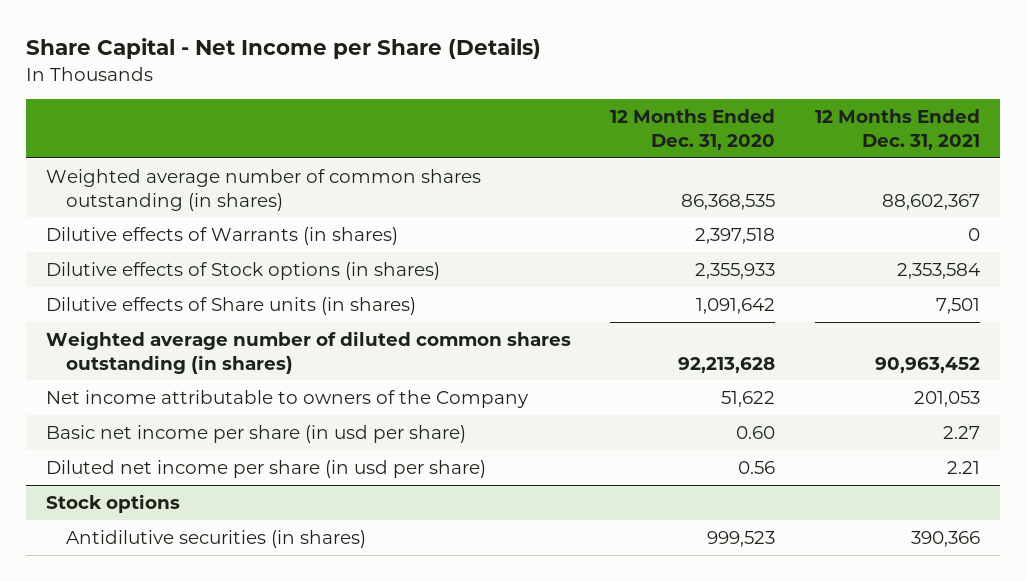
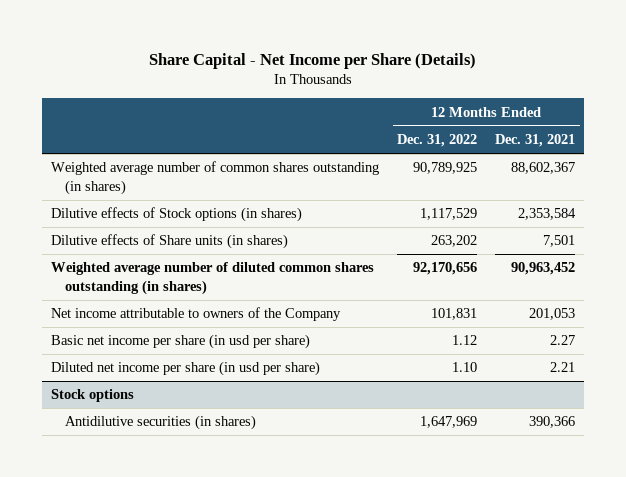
[610,109,776,150] 12 Months Ended Dec. 31, 2020 -> none
none -> [397,134,478,148] Dec. 31, 2022
[46,226,399,245] Dilutive effects of Warrants (in shares) -> none

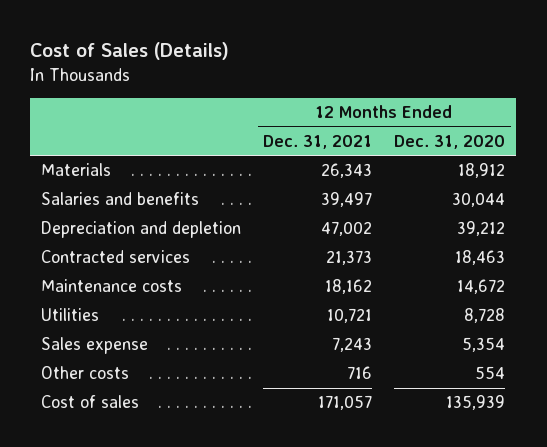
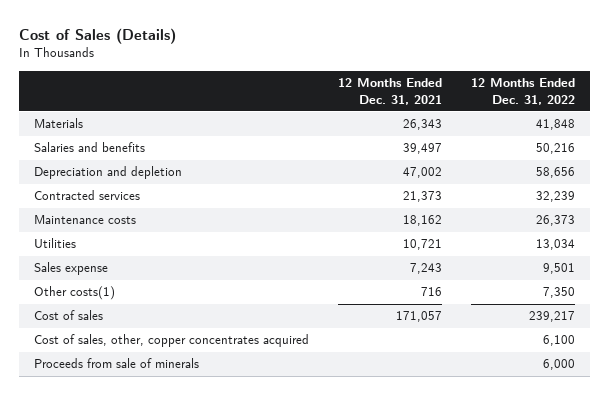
[394,134,506,149] Dec. 31, 2020 -> none
none -> [471,77,576,105] 12 Months Ended Dec. 31, 2022
[41,366,130,380] Other costs -> [34,286,116,301] Other costs(1)
none -> [34,334,310,348] Cost of sales, other, copper concentrates acquired
none -> [34,358,200,369] Proceeds from sale of minerals

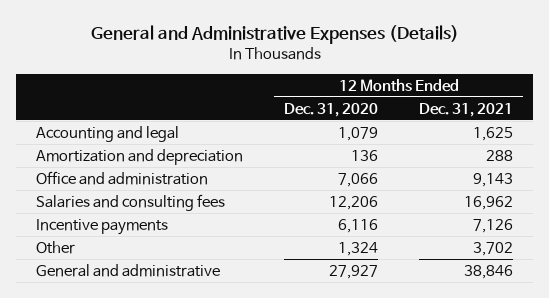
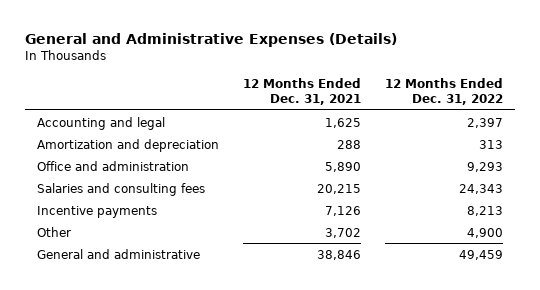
[284,102,379,117] Dec. 31, 2020 -> none
none -> [385,78,504,106] 12 Months Ended Dec. 31, 2022
[472,172,513,187] 9,143 -> [324,161,361,172] 5,890
[463,195,513,210] 16,962 -> [316,183,361,194] 20,215

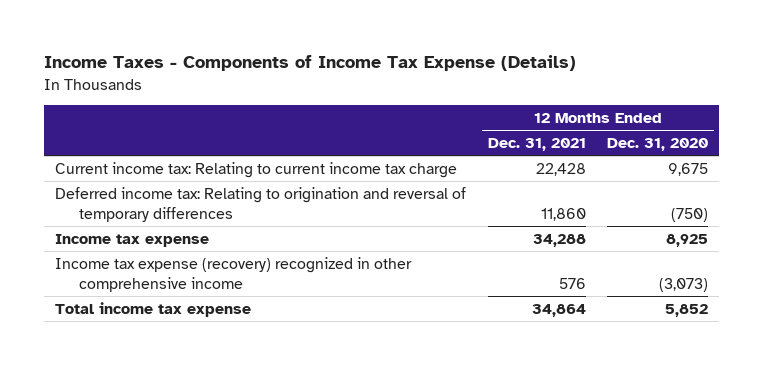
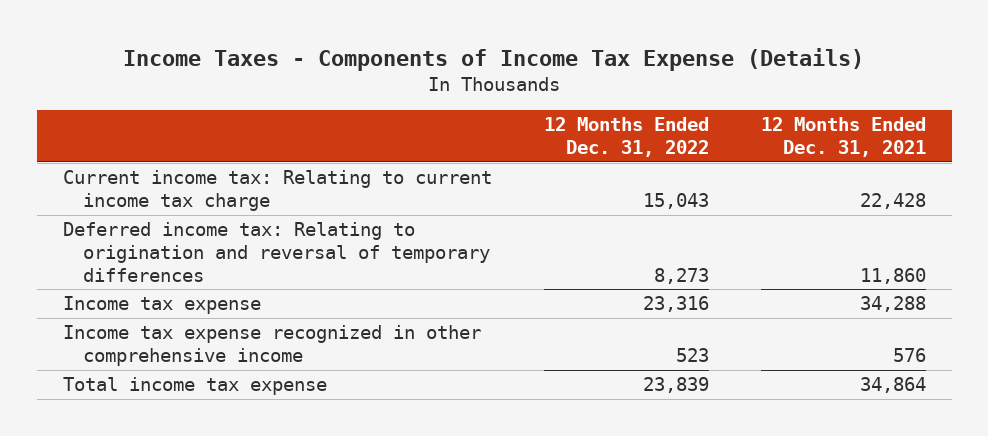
[607,138,709,152] Dec. 31, 2020 -> none
none -> [543,117,709,157] 12 Months Ended Dec. 31, 2022
[54,256,412,292] Income tax expense (recovery) recognized in other comprehensive income -> [62,325,481,367] Income tax expense recognized in other comprehensive income

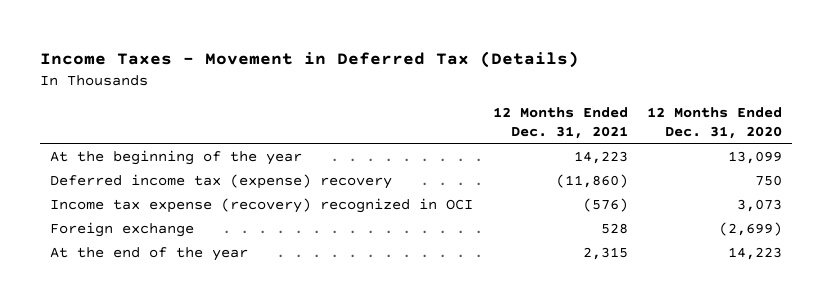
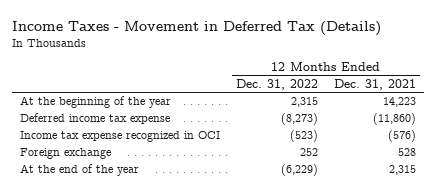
[647,107,783,139] 12 Months Ended Dec. 31, 2020 -> none
none -> [236,78,319,90] Dec. 31, 2022
[49,173,392,189] Deferred income tax (expense) recovery -> [20,113,171,125] Deferred income tax expense
[49,197,473,213] Income tax expense (recovery) recognized in OCI -> [20,131,221,143] Income tax expense recognized in OCI

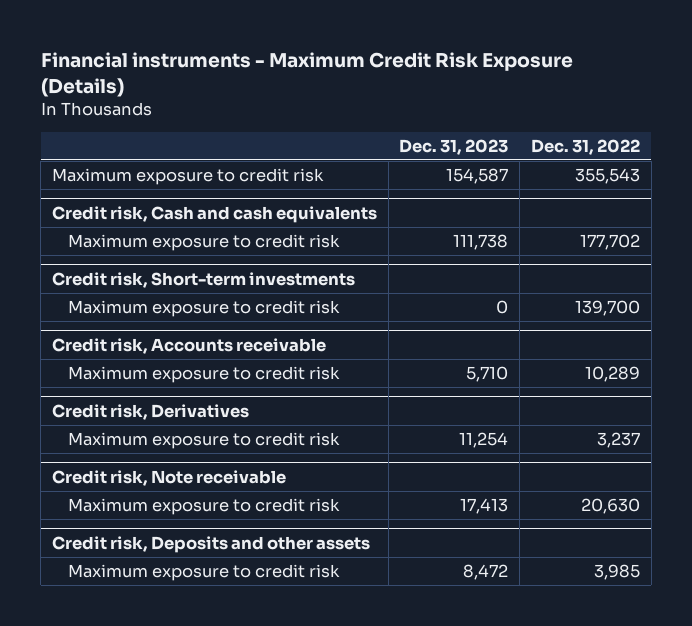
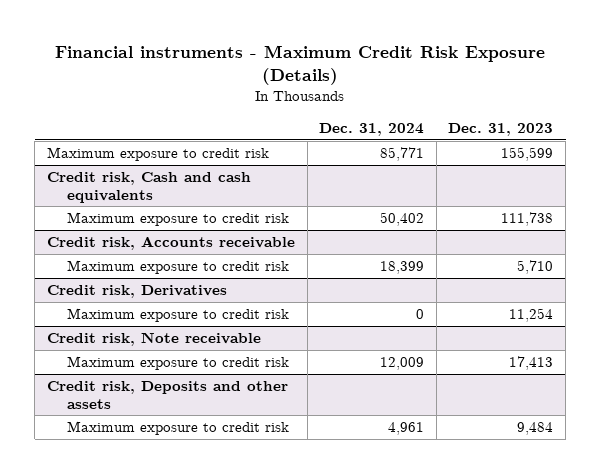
[530,138,640,155] Dec. 31, 2022 -> none
none -> [319,123,425,137] Dec. 31, 2024
[446,168,509,185] 154,587 -> [501,147,554,162] 155,599
[51,271,355,288] Credit risk, Short-term investments -> none
[68,300,341,318] Maximum exposure to credit risk -> none
[463,564,509,581] 8,472 -> [517,422,554,436] 9,484

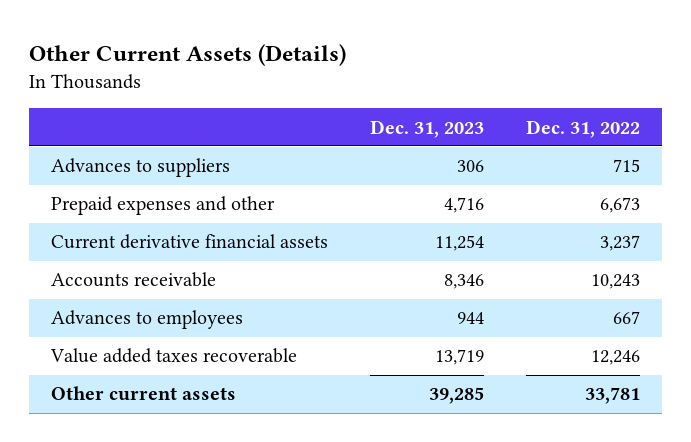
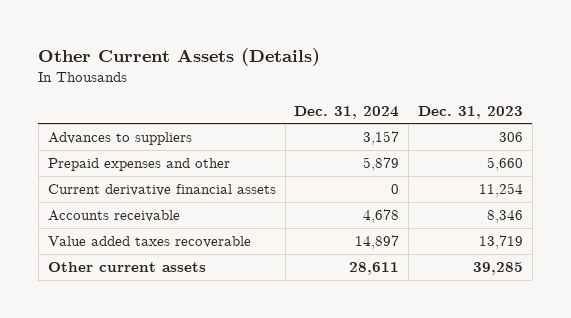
[526,119,641,138] Dec. 31, 2022 -> none
none -> [294,105,400,119] Dec. 31, 2024
[443,197,484,214] 4,716 -> [487,157,524,172] 5,660
[50,310,243,330] Advances to employees -> none

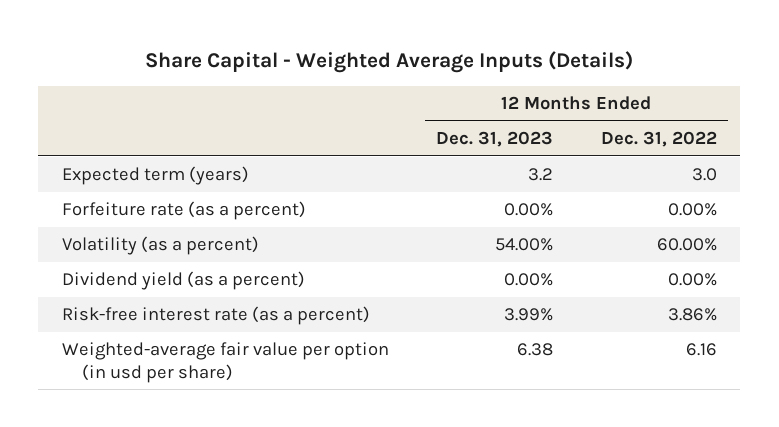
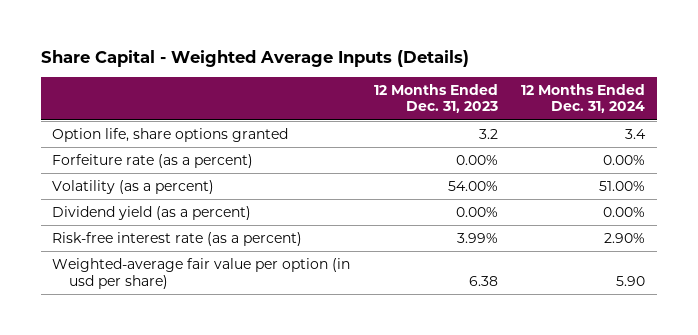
[600,130,717,147] Dec. 31, 2022 -> none
none -> [521,83,646,114] 12 Months Ended Dec. 31, 2024
[62,166,250,186] Expected term (years) -> [52,128,289,143] Option life, share options granted

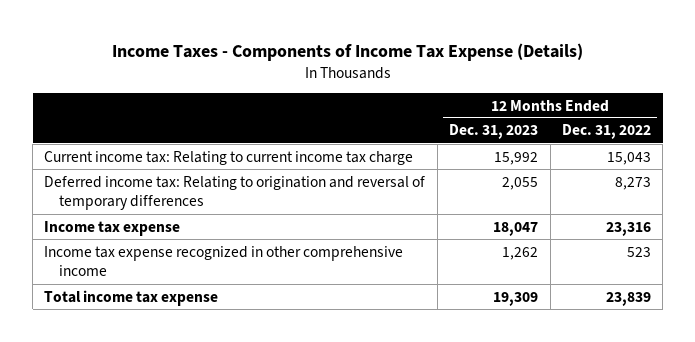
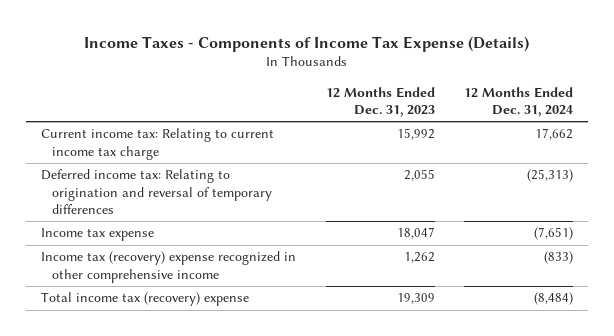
[561,124,651,140] Dec. 31, 2022 -> none
none -> [464,86,574,117] 12 Months Ended Dec. 31, 2024
[44,245,404,277] Income tax expense recognized in other comprehensive income -> [40,251,296,283] Income tax (recovery) expense recognized in other comprehensive income
[44,289,219,306] Total income tax expense -> [40,292,249,307] Total income tax (recovery) expense

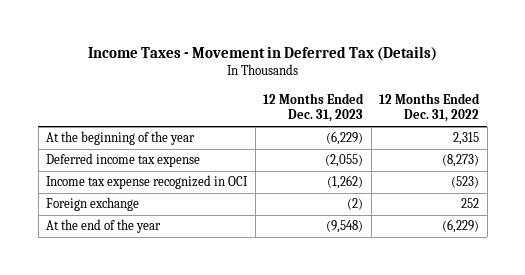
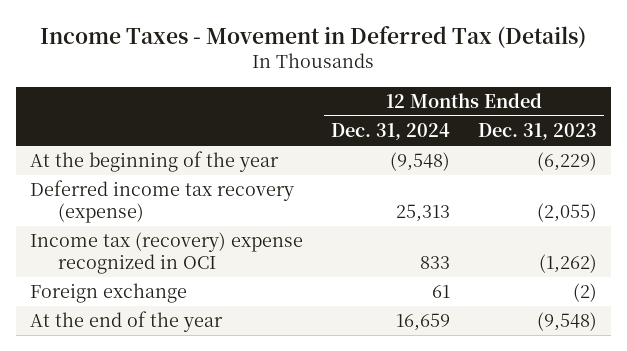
[379,92,481,123] 12 Months Ended Dec. 31, 2022 -> none
none -> [330,123,450,141] Dec. 31, 2024
[46,153,201,168] Deferred income tax expense -> [29,180,294,224] Deferred income tax recovery (expense)
[46,175,249,190] Income tax expense recognized in OCI -> [29,232,303,275] Income tax (recovery) expense recognized in OCI

